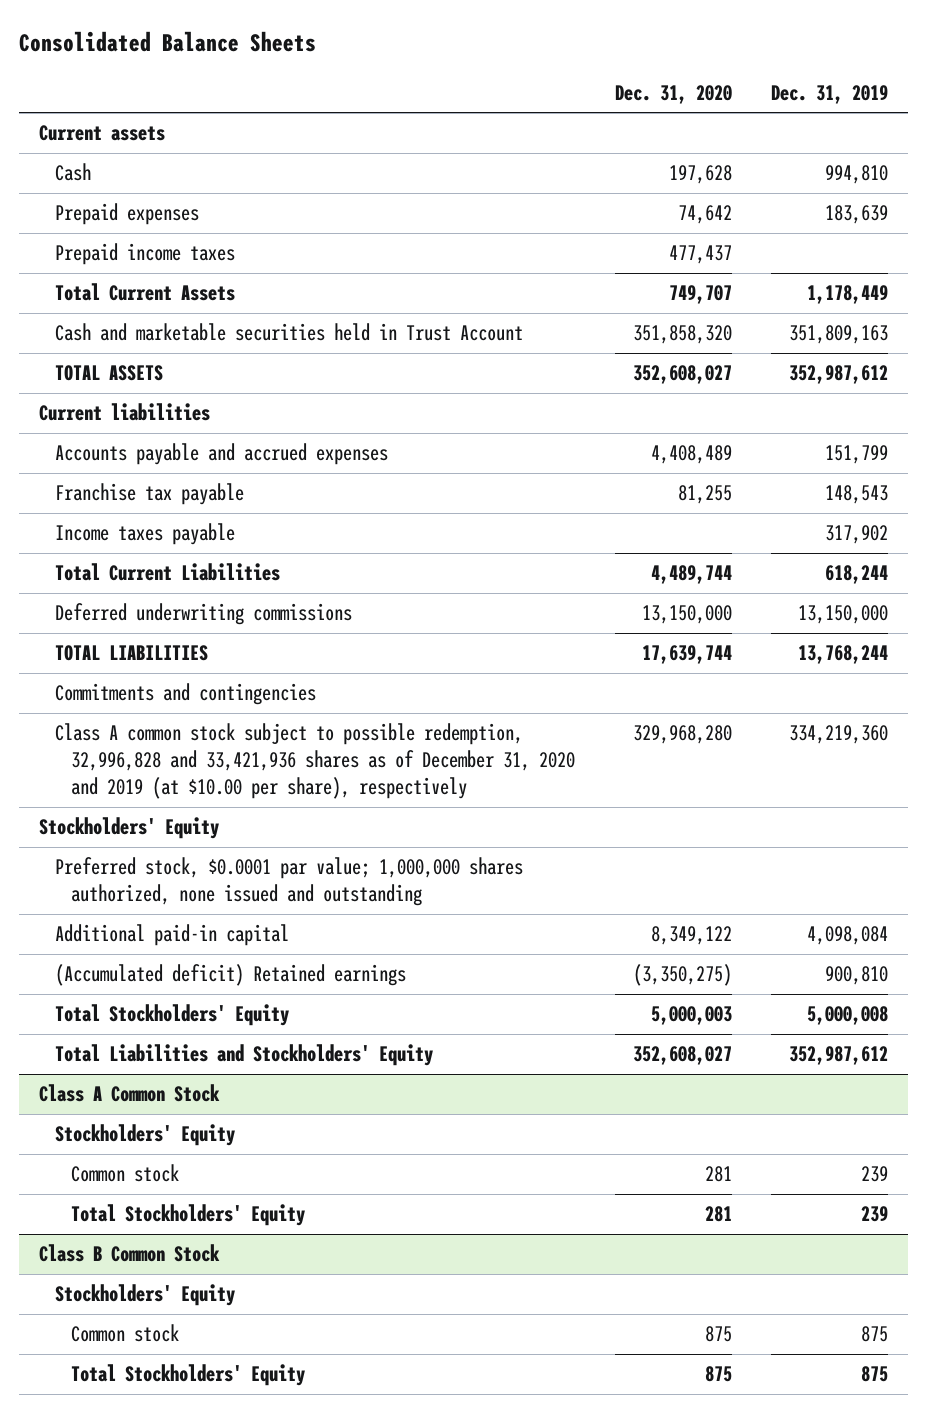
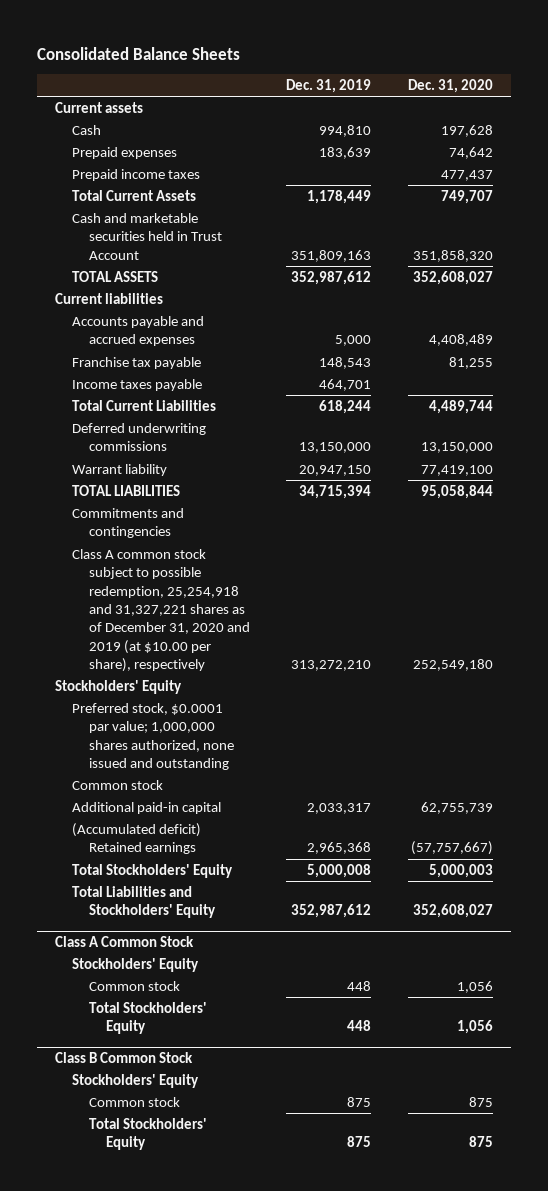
[825,445,889,465] 151,799 -> [335,335,372,347] 5,000
[825,525,889,545] 317,902 -> [319,378,372,391] 464,701
none -> [71,463,167,476] Warrant liability
[641,645,732,665] 17,639,744 -> [420,484,493,499] 95,058,844
[798,645,889,665] 13,768,244 -> [299,484,372,499] 34,715,394
[54,723,575,800] Class A common stock subject to possible redemption, 32,996,828 and 33,421,936 shares as of December 31, 2020 and 2019 (at $10.00 per share), respectively -> [71,548,250,673] Class A common stock subject to possible redemption, 25,254,918 and 31,327,221 shares as of December 31, 2020 and 2019 (at $10.00 per share), respectively
[632,725,732,745] 329,968,280 -> [412,659,493,672] 252,549,180
[789,725,889,745] 334,219,360 -> [291,660,372,672] 313,272,210
none -> [71,779,163,790] Common stock
[650,926,732,946] 8,349,122 -> [420,801,493,814] 62,755,739
[807,926,889,946] 4,098,084 -> [307,802,372,814] 2,033,317
[632,964,732,987] (3,350,275) -> [410,841,493,856] (57,757,667)
[825,966,889,986] 900,810 -> [307,842,372,855] 2,965,368
[704,1166,732,1183] 281 -> [456,980,493,993] 1,056
[861,1166,889,1183] 239 -> [347,980,372,991] 448
[704,1206,732,1223] 281 -> [456,1020,493,1035] 1,056
[861,1206,889,1223] 239 -> [347,1020,372,1032] 448

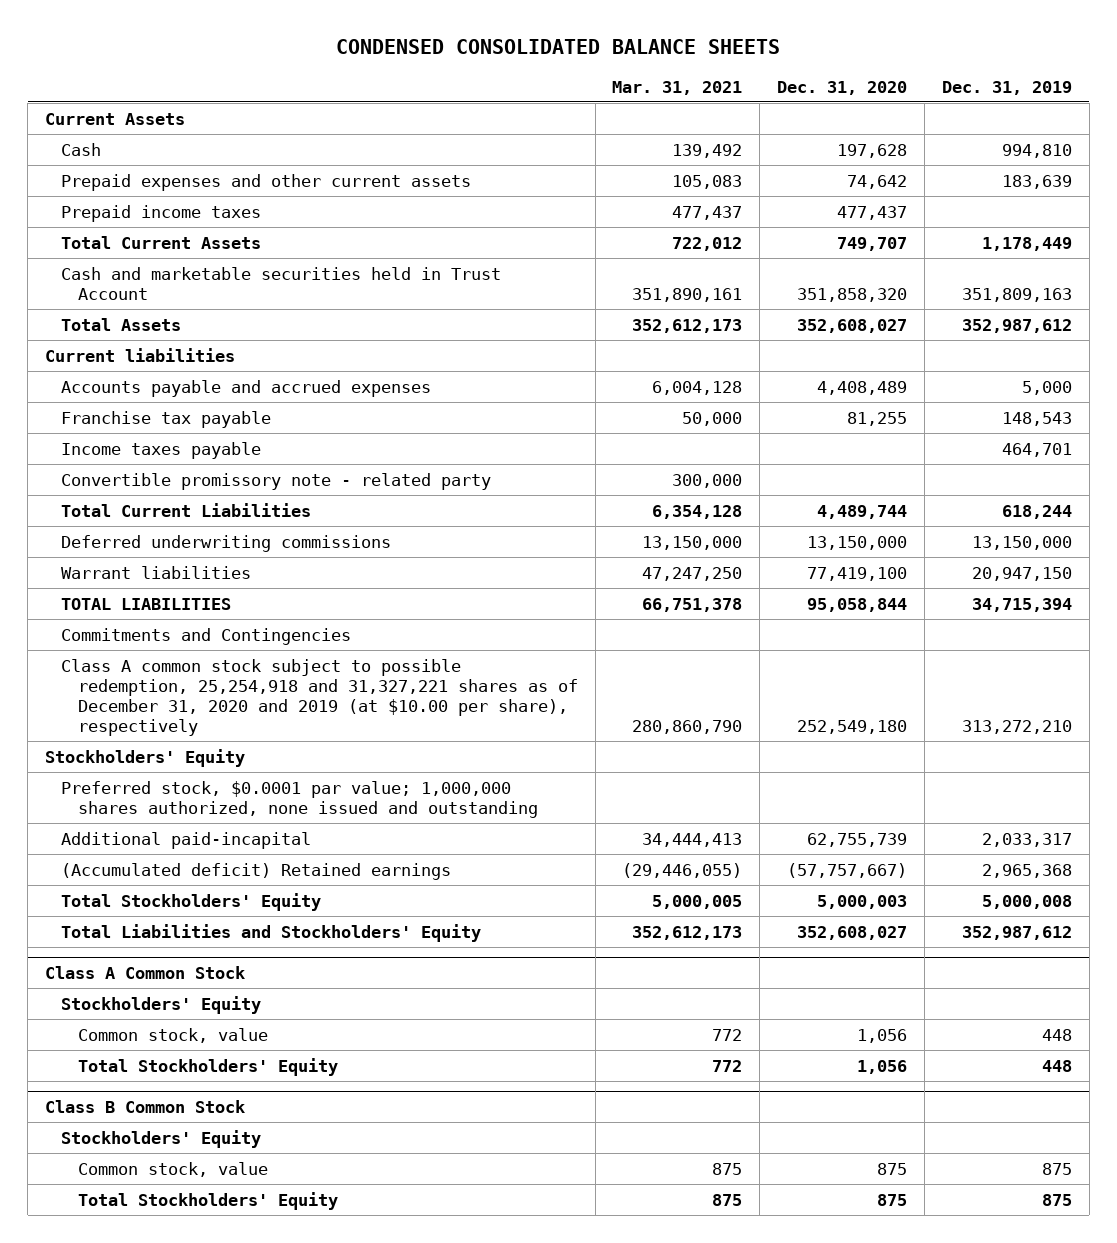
[36,46,240,60] Consolidated Balance Sheets -> [336,39,781,55] CONDENSED CONSOLIDATED BALANCE SHEETS
none -> [612,80,743,95] Mar. 31, 2021
[54,101,143,113] Current assets -> [44,112,185,125] Current Assets
[71,146,177,159] Prepaid expenses -> [61,173,472,191] Prepaid expenses and other current assets
[71,270,158,282] TOTAL ASSETS -> [61,317,182,331] Total Assets
none -> [61,472,492,490] Convertible promissory note - related party
[71,463,167,476] Warrant liability -> [61,565,252,579] Warrant liabilities
[71,507,184,539] Commitments and contingencies -> [61,627,352,645] Commitments and Contingencies
[71,779,163,790] Common stock -> none
[71,801,221,814] Additional paid-in capital -> [61,831,312,849] Additional paid-incapital
[88,980,180,991] Common stock -> [77,1027,268,1043] Common stock, value
[88,1096,180,1107] Common stock -> [77,1161,268,1177] Common stock, value

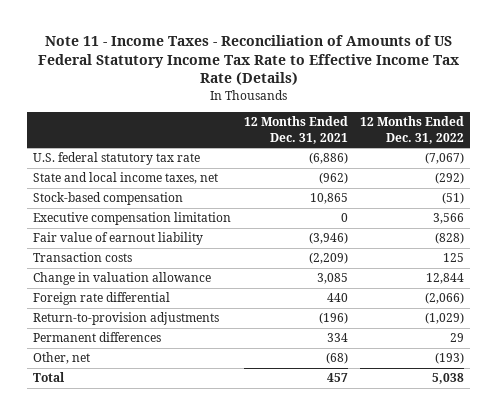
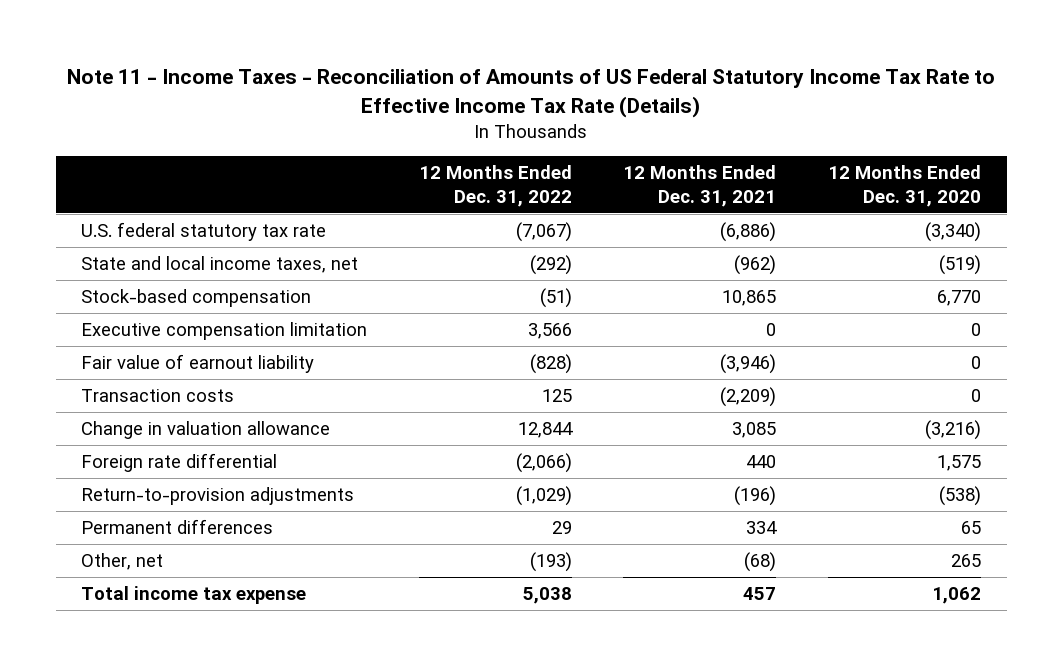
none -> [827,165,981,208] 12 Months Ended Dec. 31, 2020
[33,372,66,383] Total -> [81,585,307,604] Total income tax expense

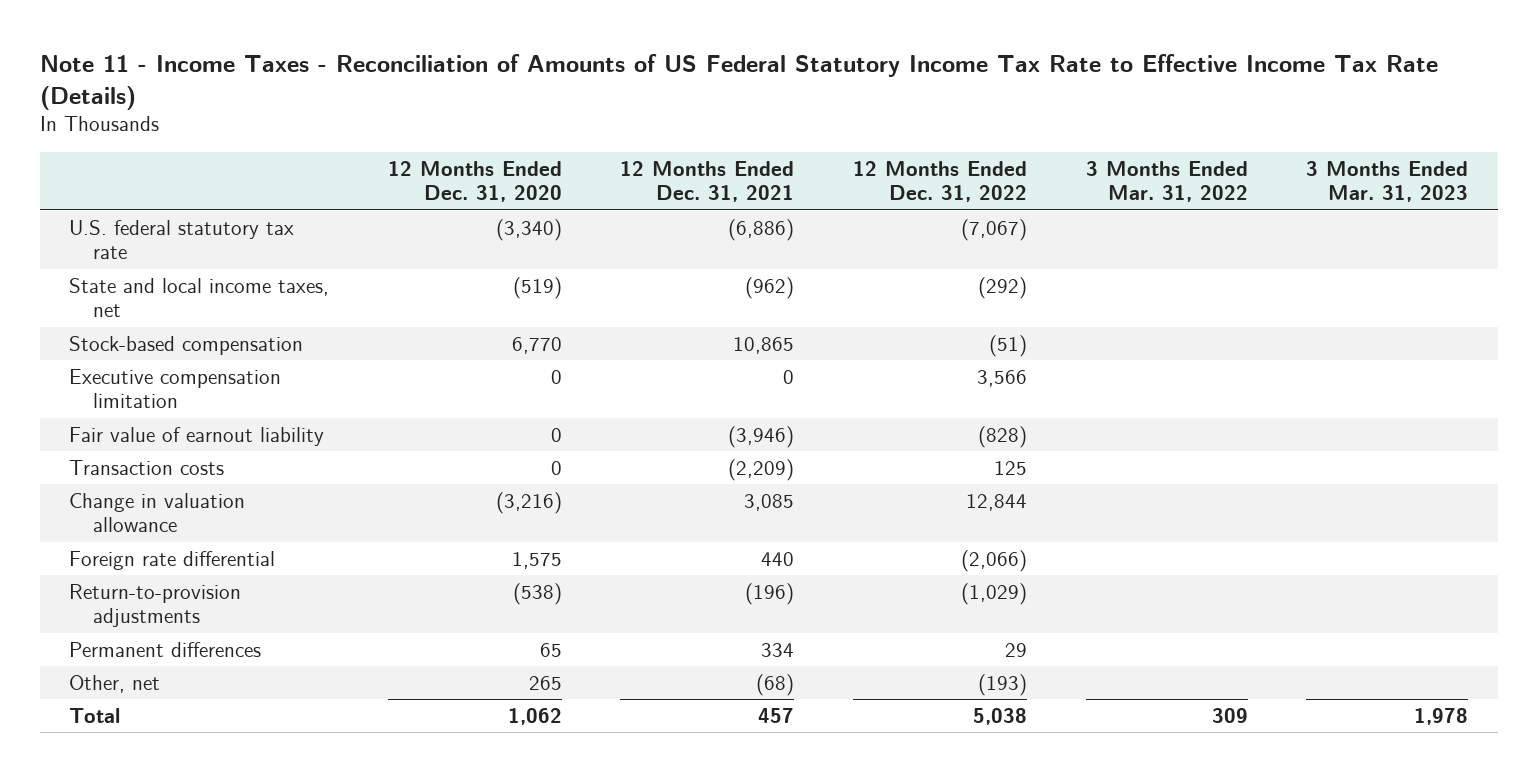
none -> [1085,160,1248,203] 3 Months Ended Mar. 31, 2022
none -> [1306,160,1469,203] 3 Months Ended Mar. 31, 2023
[81,585,307,604] Total income tax expense -> [69,707,121,723] Total

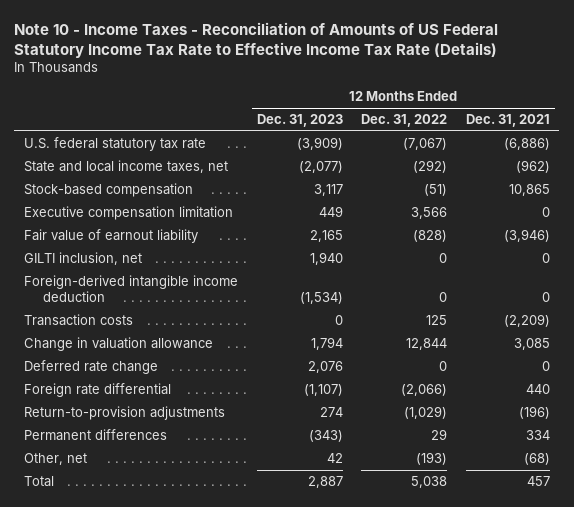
[39,53,1438,110] Note 11 - Income Taxes - Reconciliation of Amounts of US Federal Statutory Income Tax Rate to Effective Income Tax Rate (Details) -> [14,21,499,58] Note 10 - Income Taxes - Reconciliation of Amounts of US Federal Statutory Income Tax Rate to Effective Income Tax Rate (Details)
[387,160,562,203] 12 Months Ended Dec. 31, 2020 -> none
[1085,160,1248,203] 3 Months Ended Mar. 31, 2022 -> none
[1306,160,1469,203] 3 Months Ended Mar. 31, 2023 -> none
none -> [256,114,343,128] Dec. 31, 2023
none -> [23,252,142,266] GILTI inclusion, net
none -> [23,275,238,303] Foreign-derived intangible income deduction
none -> [23,360,158,375] Deferred rate change

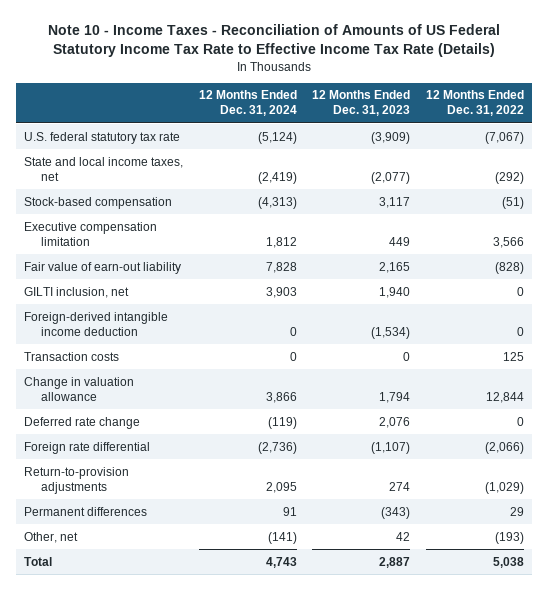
[466,114,551,128] Dec. 31, 2021 -> none
none -> [198,90,297,117] 12 Months Ended Dec. 31, 2024
[23,229,198,244] Fair value of earnout liability -> [24,261,182,274] Fair value of earn-out liability

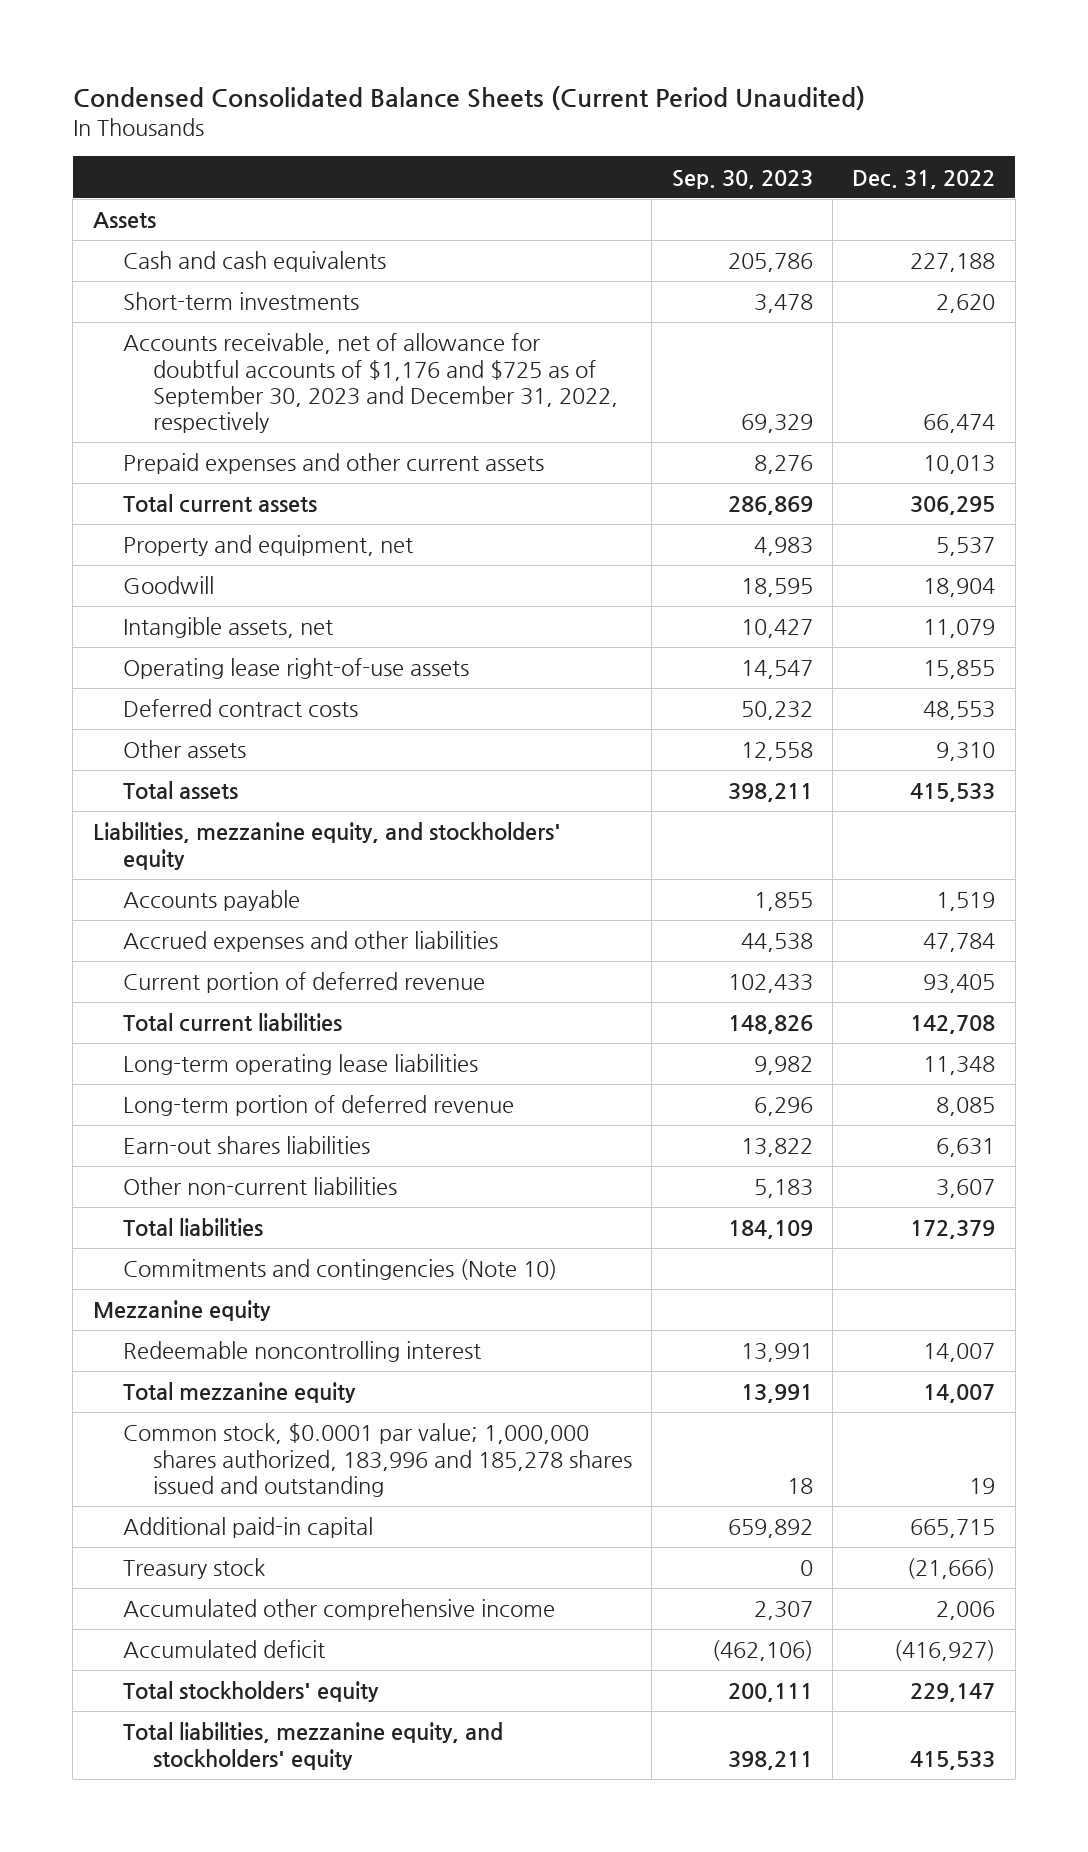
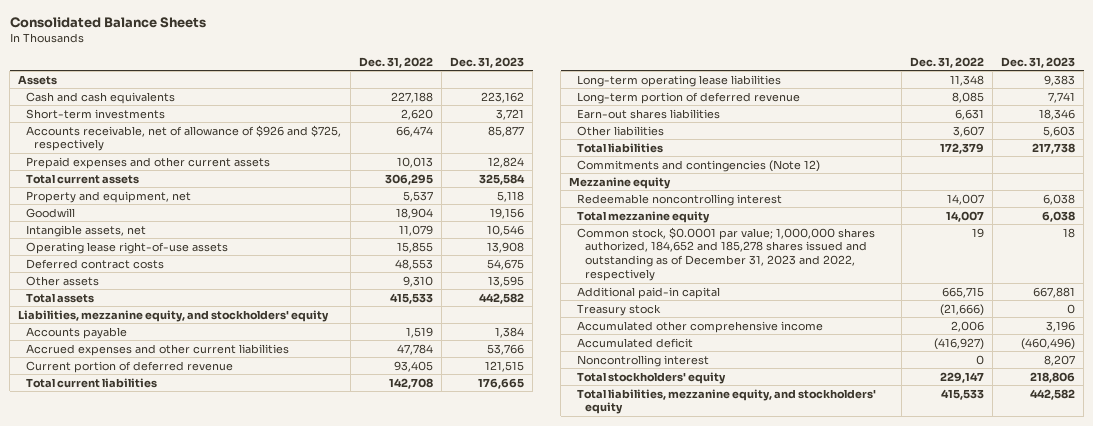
[72,86,865,111] Condensed Consolidated Balance Sheets (Current Period Unaudited) -> [9,16,206,28] Consolidated Balance Sheets
[671,169,813,189] Sep. 30, 2023 -> none
none -> [450,56,525,68] Dec. 31, 2023
[122,333,619,434] Accounts receivable, net of allowance for doubtful accounts of $1,176 and $725 as of September 30, 2023 and December 31, 2022, respectively -> [26,124,342,152] Accounts receivable, net of allowance of $926 and $725, respectively
[122,931,498,953] Accrued expenses and other liabilities -> [26,343,290,356] Accrued expenses and other current liabilities
[122,1177,397,1196] Other non-current liabilities -> [577,125,665,136] Other liabilities
[122,1259,557,1281] Commitments and contingencies (Note 10) -> [577,159,821,172] Commitments and contingencies (Note 12)
[122,1423,633,1497] Common stock, $0.0001 par value; 1,000,000 shares authorized, 183,996 and 185,278 shares issued and outstanding -> [577,226,876,282] Common stock, $0.0001 par value; 1,000,000 shares authorized, 184,652 and 185,278 shares issued and outstanding as of December 31, 2023 and 2022, respectively
none -> [577,354,710,367] Noncontrolling interest

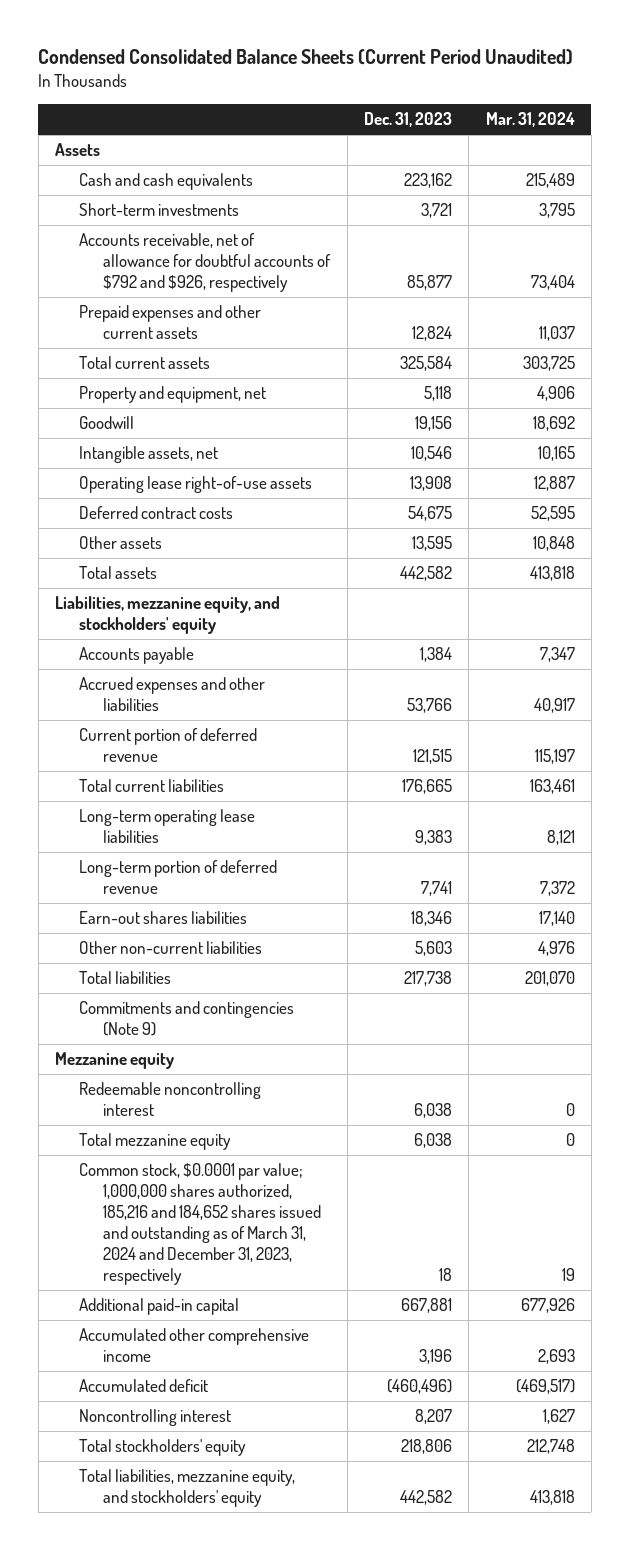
[9,16,206,28] Consolidated Balance Sheets -> [38,49,574,66] Condensed Consolidated Balance Sheets (Current Period Unaudited)
[358,56,433,68] Dec. 31, 2022 -> none
none -> [485,112,575,128] Mar. 31, 2024
[26,124,342,152] Accounts receivable, net of allowance of $926 and $725, respectively -> [79,233,332,293] Accounts receivable, net of allowance for doubtful accounts of $792 and $926, respectively
[26,343,290,356] Accrued expenses and other current liabilities -> [79,677,266,712] Accrued expenses and other liabilities
[577,125,665,136] Other liabilities -> [79,941,263,955] Other non-current liabilities
[577,159,821,172] Commitments and contingencies (Note 12) -> [79,1001,295,1037] Commitments and contingencies (Note 9)
[577,226,876,282] Common stock, $0.0001 par value; 1,000,000 shares authorized, 184,652 and 185,278 shares issued and outstanding as of December 31, 2023 and 2022, respectively -> [79,1163,322,1286] Common stock, $0.0001 par value; 1,000,000 shares authorized, 185,216 and 184,652 shares issued and outstanding as of March 31, 2024 and December 31, 2023, respectively
[577,303,662,316] Treasury stock -> none

